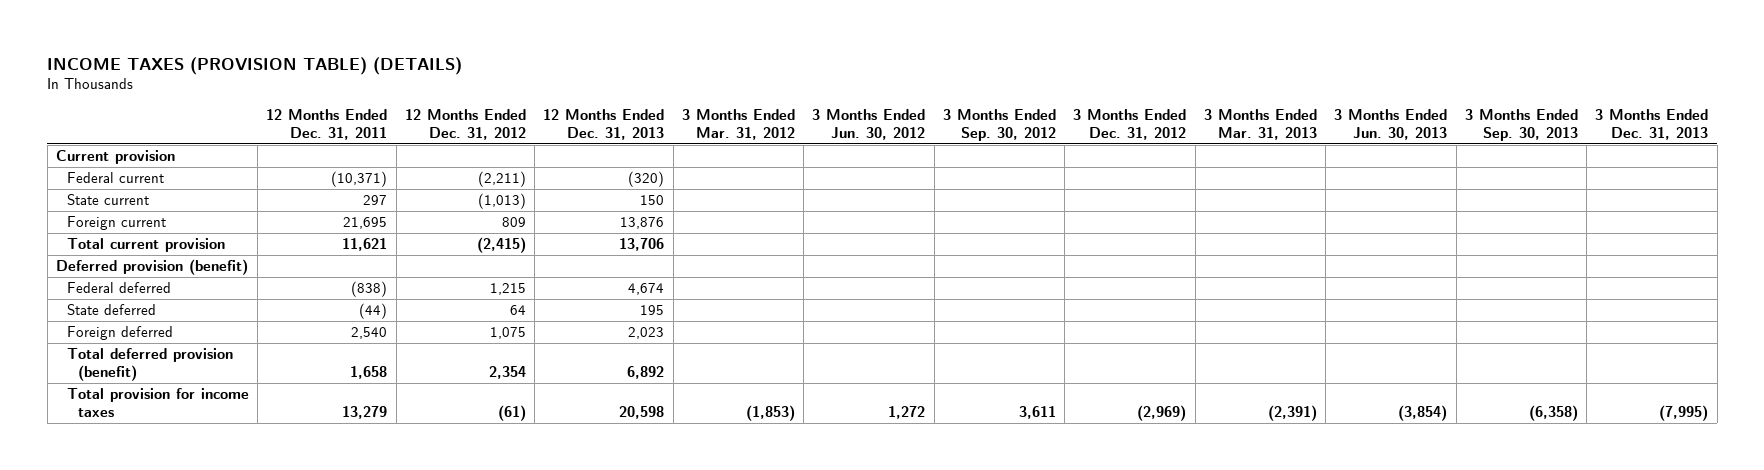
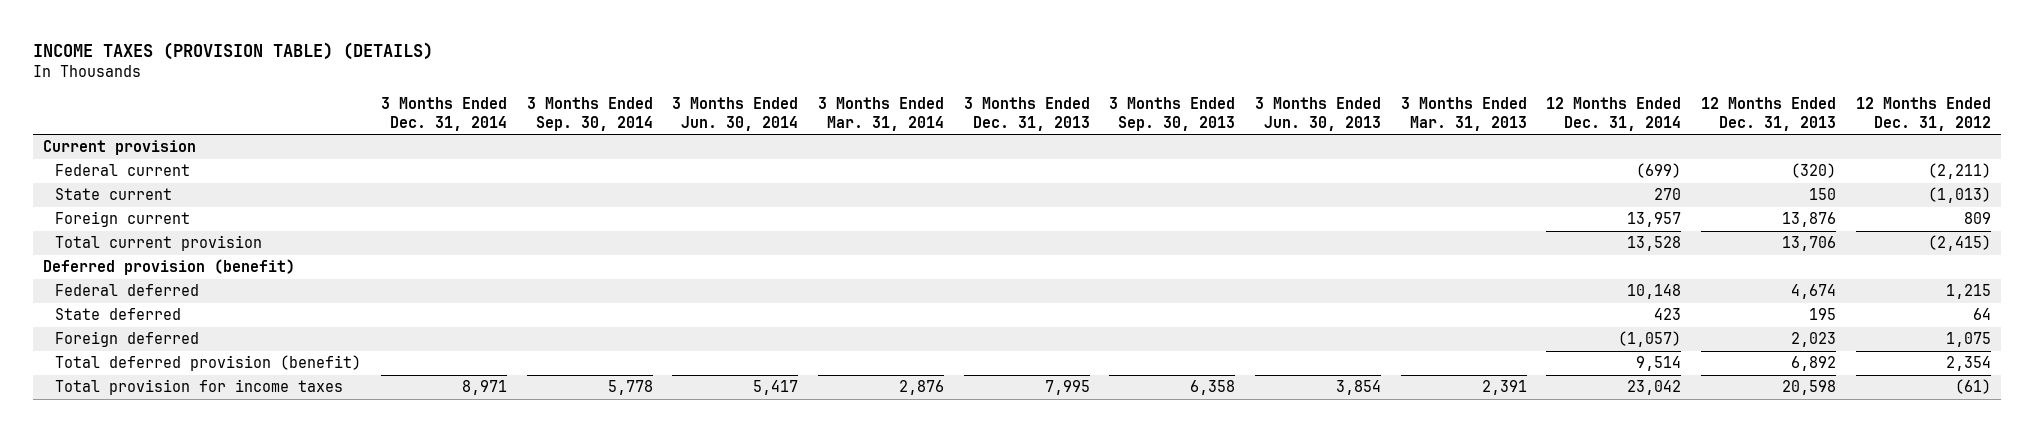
[266,109,388,140] 12 Months Ended Dec. 31, 2011 -> none
[681,109,795,140] 3 Months Ended Mar. 31, 2012 -> none
[812,109,926,140] 3 Months Ended Jun. 30, 2012 -> none
[942,109,1056,141] 3 Months Ended Sep. 30, 2012 -> none
[1073,109,1187,140] 3 Months Ended Dec. 31, 2012 -> none
none -> [380,97,507,131] 3 Months Ended Dec. 31, 2014
none -> [526,97,653,131] 3 Months Ended Sep. 30, 2014
none -> [672,97,799,131] 3 Months Ended Jun. 30, 2014
none -> [817,97,944,131] 3 Months Ended Mar. 31, 2014
none -> [1546,97,1682,131] 12 Months Ended Dec. 31, 2014
[1267,404,1317,421] (2,391) -> [1481,380,1527,396] 2,391
[1398,404,1448,421] (3,854) -> [1336,380,1382,396] 3,854
[1528,404,1578,421] (6,358) -> [1190,380,1236,396] 6,358
[1659,404,1709,421] (7,995) -> [1044,380,1090,396] 7,995

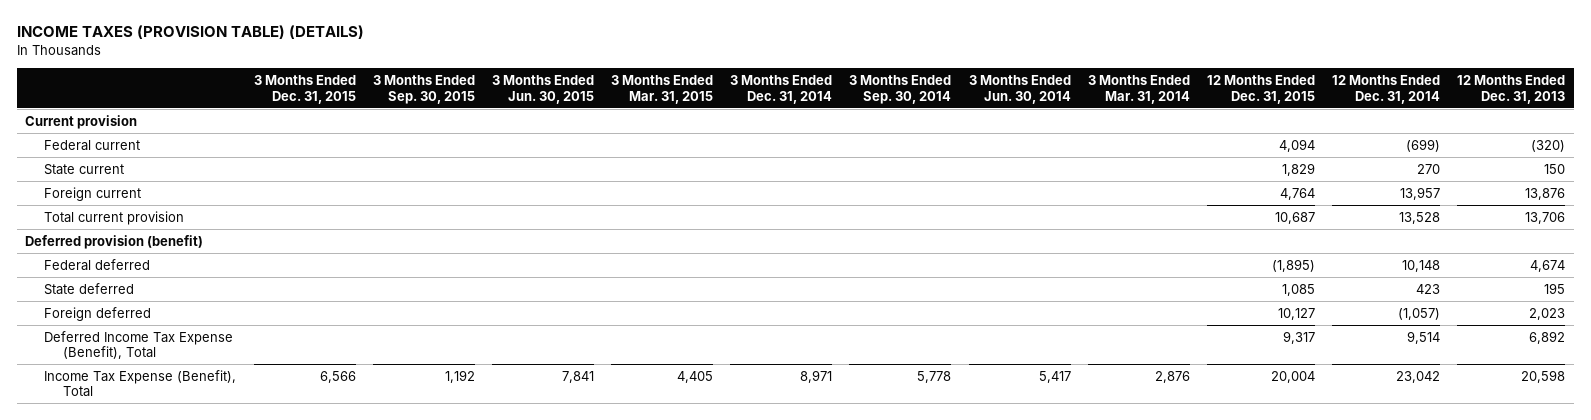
[963,97,1090,131] 3 Months Ended Dec. 31, 2013 -> none
[1109,97,1236,131] 3 Months Ended Sep. 30, 2013 -> none
[1255,97,1382,131] 3 Months Ended Jun. 30, 2013 -> none
[1400,97,1527,131] 3 Months Ended Mar. 31, 2013 -> none
[1855,97,1991,131] 12 Months Ended Dec. 31, 2012 -> none
none -> [253,75,356,104] 3 Months Ended Dec. 31, 2015
none -> [372,75,475,104] 3 Months Ended Sep. 30, 2015
none -> [491,75,594,104] 3 Months Ended Jun. 30, 2015
none -> [611,75,714,104] 3 Months Ended Mar. 31, 2015
none -> [1206,75,1315,104] 12 Months Ended Dec. 31, 2015
[55,355,362,372] Total deferred provision (benefit) -> [44,330,234,360] Deferred Income Tax Expense (Benefit), Total
[55,379,344,396] Total provision for income taxes -> [44,369,237,398] Income Tax Expense (Benefit), Total

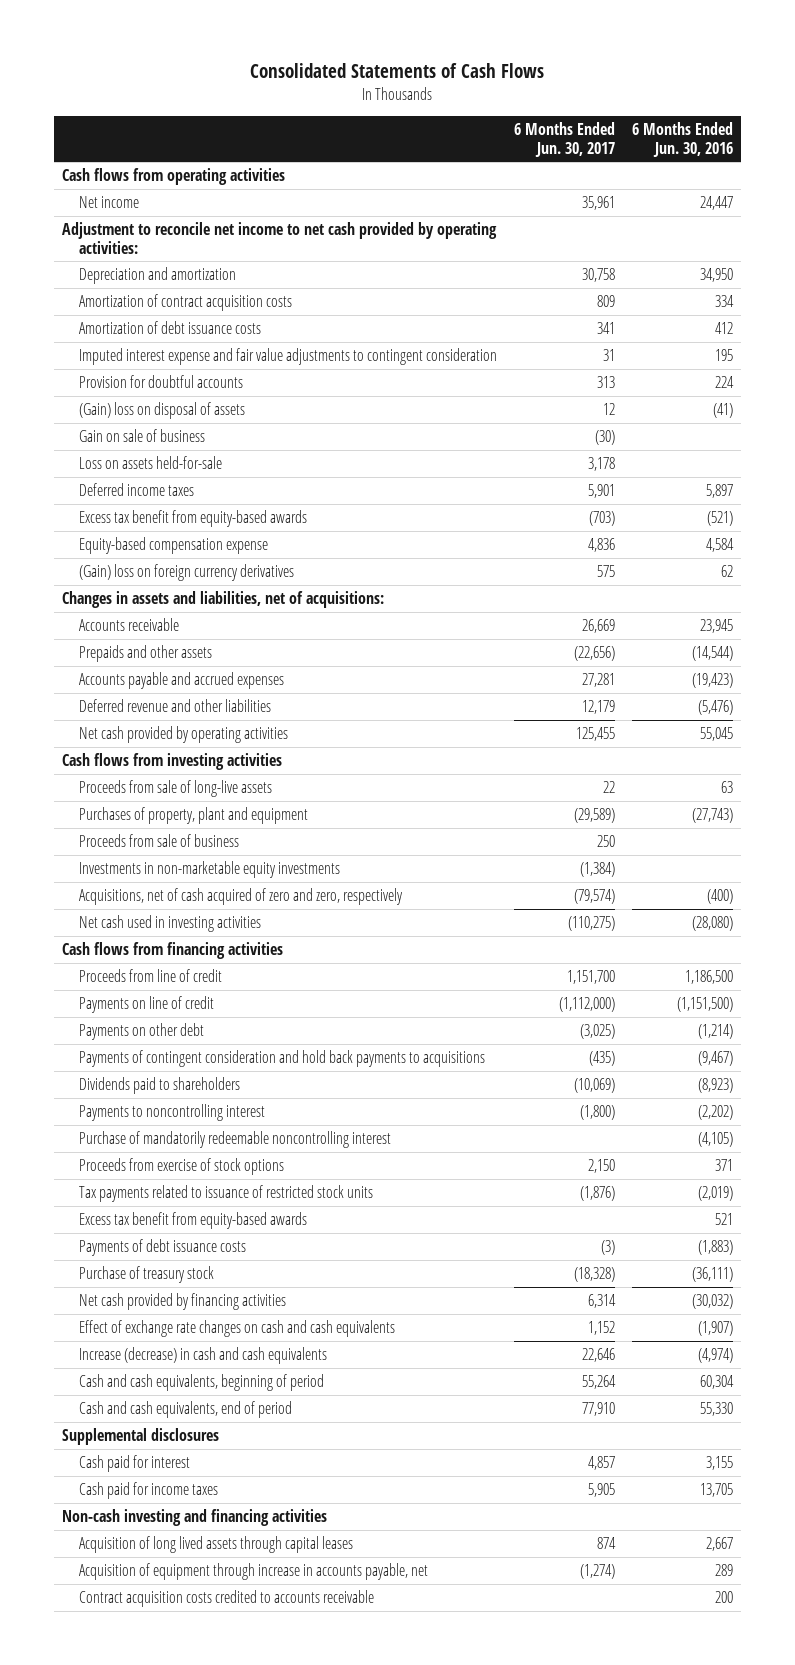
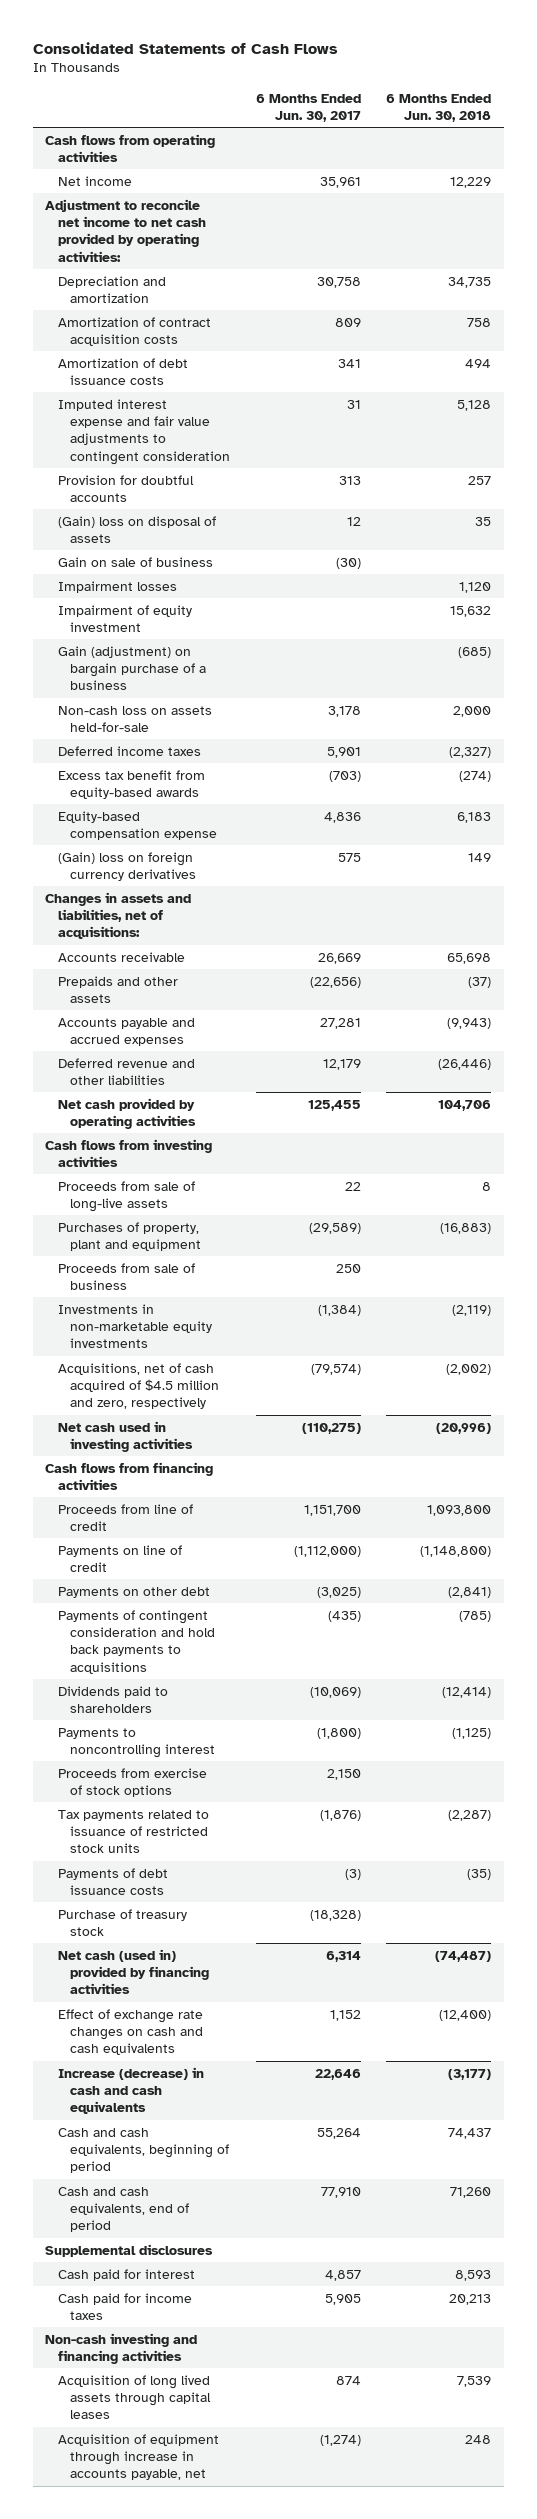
[631,122,733,157] 6 Months Ended Jun. 30, 2016 -> none
none -> [386,93,492,122] 6 Months Ended Jun. 30, 2018
none -> [57,580,177,593] Impairment losses
none -> [57,604,192,632] Impairment of equity investment
none -> [57,645,207,691] Gain (adjustment) on bargain purchase of a business
[78,456,222,470] Loss on assets held-for-sale -> [57,705,212,732] Non-cash loss on assets held-for-sale
[78,888,403,906] Acquisitions, net of cash acquired of zero and zero, respectively -> [57,1362,220,1410] Acquisitions, net of cash acquired of $4.5 million and zero, respectively
[78,1131,391,1149] Purchase of mandatorily redeemable noncontrolling interest -> none
[78,1212,307,1230] Excess tax benefit from equity-based awards -> none
[78,1293,286,1311] Net cash provided by financing activities -> [57,1948,210,1995] Net cash (used in) provided by financing activities
[78,1590,374,1608] Contract acquisition costs credited to accounts receivable -> none

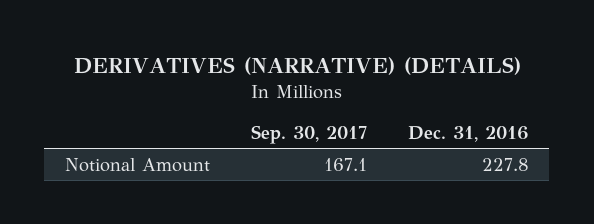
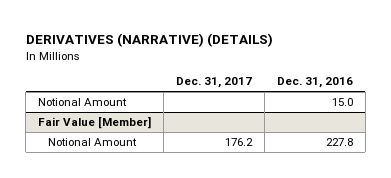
[250,124,367,144] Sep. 30, 2017 -> none
none -> [176,77,253,89] Dec. 31, 2017
none -> [38,98,128,107] Notional Amount
none -> [38,116,152,130] Fair Value [Member]

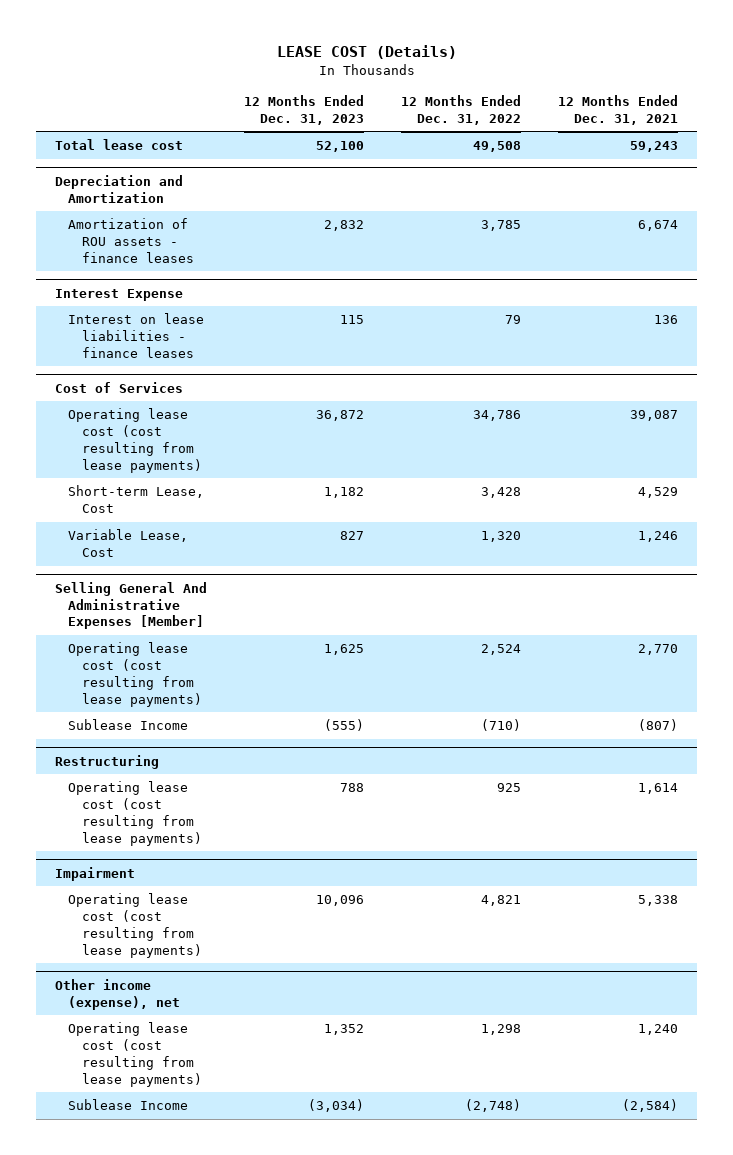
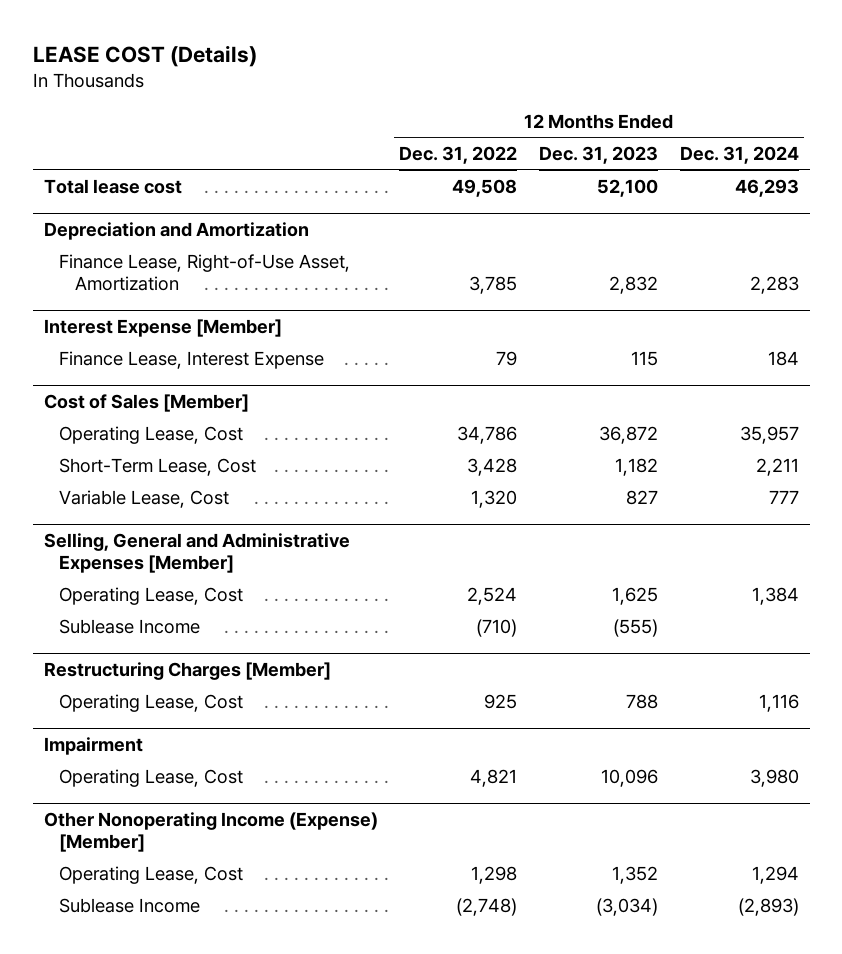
[558,95,679,125] 12 Months Ended Dec. 31, 2021 -> none
none -> [679,145,799,164] Dec. 31, 2024
[68,218,194,263] Amortization of ROU assets - finance leases -> [59,253,351,291] Finance Lease, Right-of-Use Asset, Amortization
[54,288,183,301] Interest Expense -> [43,318,282,337] Interest Expense [Member]
[68,313,205,358] Interest on lease liabilities - finance leases -> [59,350,325,369] Finance Lease, Interest Expense
[54,381,183,393] Cost of Services -> [43,393,249,412] Cost of Sales [Member]
[68,408,202,473] Operating lease cost (cost resulting from lease payments) -> [59,425,244,444] Operating Lease, Cost
[68,485,205,514] Short-term Lease, Cost -> [59,457,257,476] Short-Term Lease, Cost
[54,581,207,630] Selling General And Administrative Expenses [Member] -> [43,532,350,573] Selling, General and Administrative Expenses [Member]
[68,642,202,707] Operating lease cost (cost resulting from lease payments) -> [59,586,244,605] Operating Lease, Cost
[54,754,159,769] Restructuring -> [43,661,331,680] Restructuring Charges [Member]
[68,781,202,846] Operating lease cost (cost resulting from lease payments) -> [59,693,244,712] Operating Lease, Cost
[68,893,202,958] Operating lease cost (cost resulting from lease payments) -> [59,768,244,787] Operating Lease, Cost
[54,978,181,1010] Other income (expense), net -> [43,811,378,852] Other Nonoperating Income (Expense) [Member]
[68,1022,202,1087] Operating lease cost (cost resulting from lease payments) -> [59,865,244,884] Operating Lease, Cost

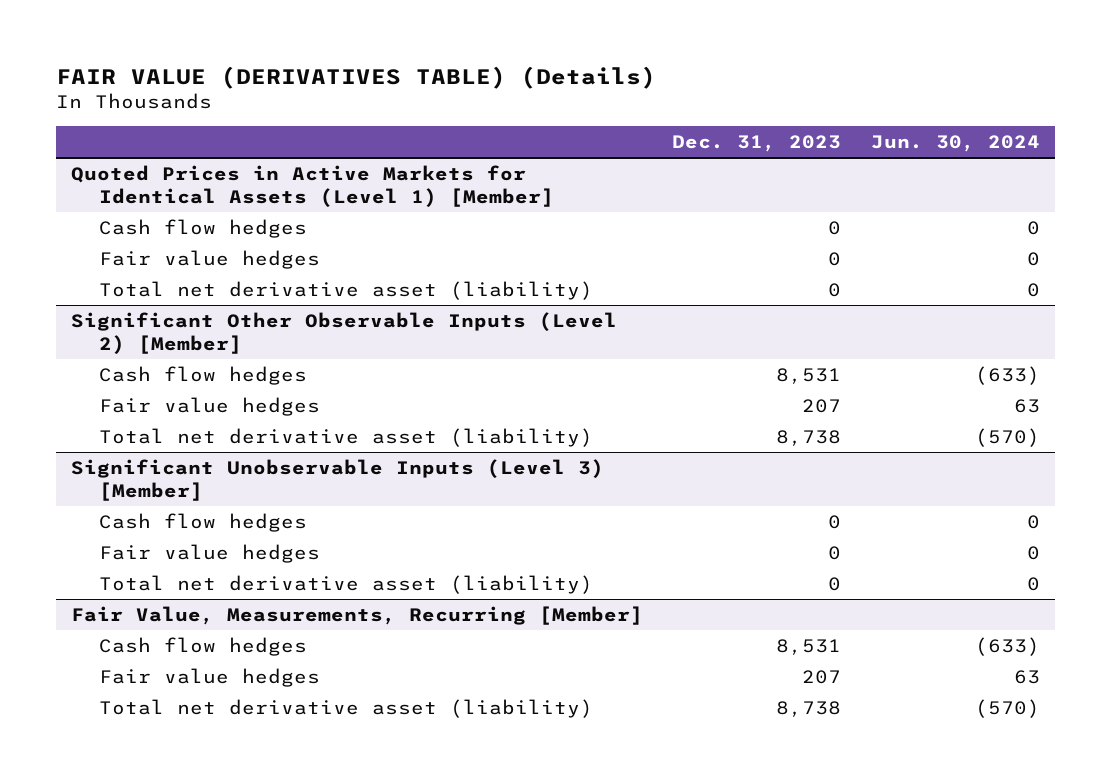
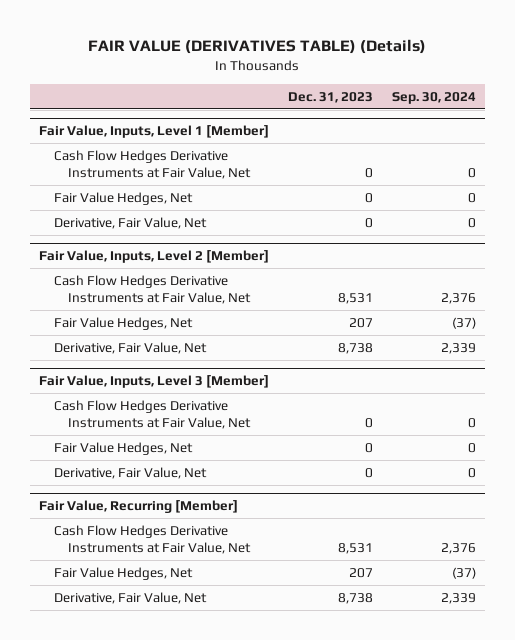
[871,135,1041,153] Jun. 30, 2024 -> none
none -> [391,91,476,104] Sep. 30, 2024
[70,164,555,207] Quoted Prices in Active Markets for Identical Assets (Level 1) [Member] -> [39,125,270,139] Fair Value, Inputs, Level 1 [Member]
[99,218,308,238] Cash flow hedges -> [53,150,252,179] Cash Flow Hedges Derivative Instruments at Fair Value, Net
[99,249,321,269] Fair value hedges -> [53,192,193,206] Fair Value Hedges, Net
[99,280,594,300] Total net derivative asset (liability) -> [53,217,207,230] Derivative, Fair Value, Net
[70,311,617,354] Significant Other Observable Inputs (Level 2) [Member] -> [39,250,270,264] Fair Value, Inputs, Level 2 [Member]
[99,365,308,385] Cash flow hedges -> [53,275,252,304] Cash Flow Hedges Derivative Instruments at Fair Value, Net
[99,396,321,416] Fair value hedges -> [53,317,193,331] Fair Value Hedges, Net
[99,427,594,447] Total net derivative asset (liability) -> [53,342,207,355] Derivative, Fair Value, Net
[70,458,604,501] Significant Unobservable Inputs (Level 3) [Member] -> [39,375,270,389] Fair Value, Inputs, Level 3 [Member]
[99,512,308,532] Cash flow hedges -> [53,400,252,429] Cash Flow Hedges Derivative Instruments at Fair Value, Net
[99,543,321,563] Fair value hedges -> [53,442,193,456] Fair Value Hedges, Net
[99,574,594,594] Total net derivative asset (liability) -> [53,467,207,480] Derivative, Fair Value, Net
[70,605,643,625] Fair Value, Measurements, Recurring [Member] -> [39,500,239,514] Fair Value, Recurring [Member]
[99,636,308,656] Cash flow hedges -> [53,525,252,554] Cash Flow Hedges Derivative Instruments at Fair Value, Net
[99,667,321,687] Fair value hedges -> [53,567,193,581] Fair Value Hedges, Net
[99,698,594,718] Total net derivative asset (liability) -> [53,592,207,605] Derivative, Fair Value, Net

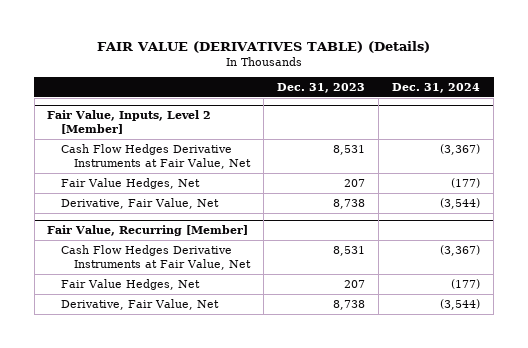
[391,91,476,104] Sep. 30, 2024 -> none
none -> [392,82,481,93] Dec. 31, 2024
[39,125,270,139] Fair Value, Inputs, Level 1 [Member] -> none
[53,150,252,179] Cash Flow Hedges Derivative Instruments at Fair Value, Net -> none
[53,192,193,206] Fair Value Hedges, Net -> none
[53,217,207,230] Derivative, Fair Value, Net -> none
[39,375,270,389] Fair Value, Inputs, Level 3 [Member] -> none
[53,400,252,429] Cash Flow Hedges Derivative Instruments at Fair Value, Net -> none
[53,442,193,456] Fair Value Hedges, Net -> none
[53,467,207,480] Derivative, Fair Value, Net -> none

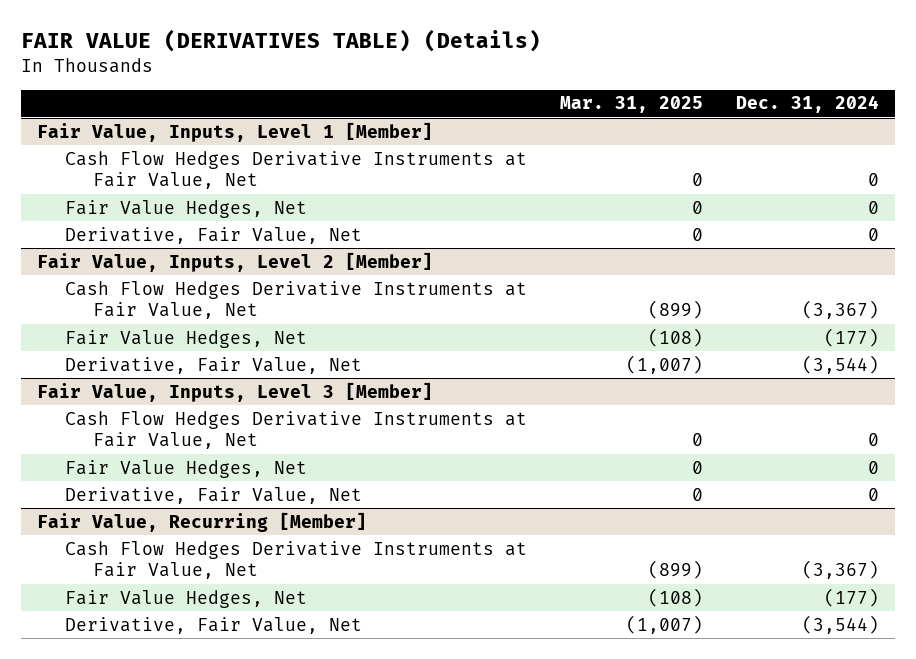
[277,82,366,93] Dec. 31, 2023 -> none
none -> [559,96,703,114] Mar. 31, 2025
none -> [37,121,434,142] Fair Value, Inputs, Level 1 [Member]
none -> [65,150,528,190] Cash Flow Hedges Derivative Instruments at Fair Value, Net
none -> [65,199,308,218] Fair Value Hedges, Net
none -> [65,226,363,244] Derivative, Fair Value, Net
none -> [37,381,434,402] Fair Value, Inputs, Level 3 [Member]
none -> [65,410,528,450] Cash Flow Hedges Derivative Instruments at Fair Value, Net
none -> [65,459,308,478] Fair Value Hedges, Net
none -> [65,486,363,504] Derivative, Fair Value, Net

